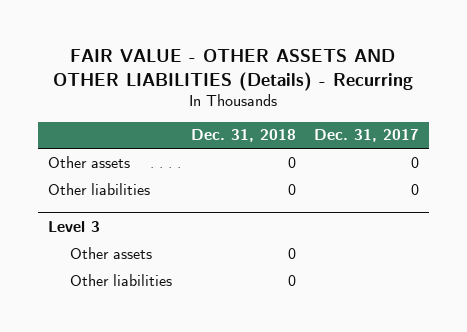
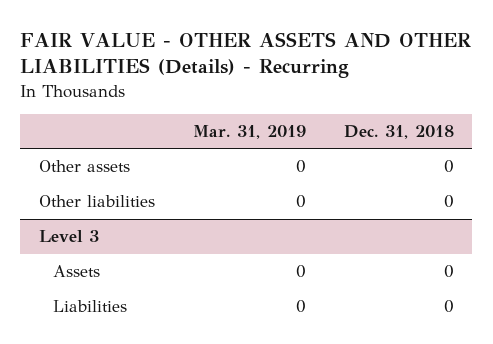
[314,129,420,143] Dec. 31, 2017 -> none
none -> [192,124,306,139] Mar. 31, 2019
[69,246,152,259] Other assets -> [52,265,100,278] Assets
[69,273,172,286] Other liabilities -> [52,300,127,313] Liabilities

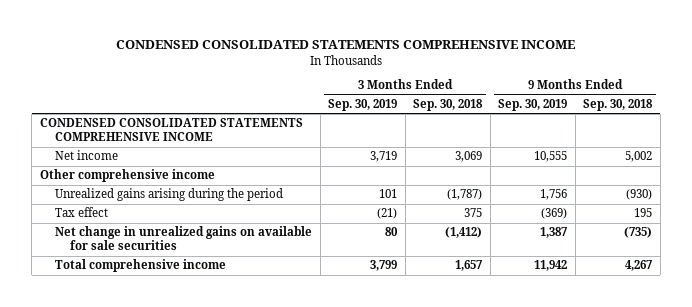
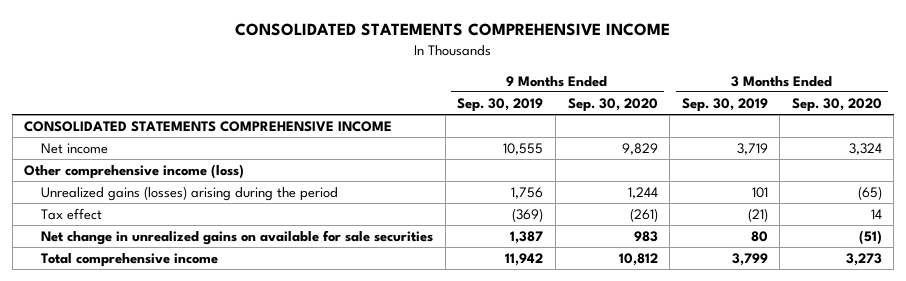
[116,40,577,50] CONDENSED CONSOLIDATED STATEMENTS COMPREHENSIVE INCOME -> [235,23,671,37] CONSOLIDATED STATEMENTS COMPREHENSIVE INCOME
[413,99,484,112] Sep. 30, 2018 -> none
[583,99,654,112] Sep. 30, 2018 -> none
none -> [567,97,658,112] Sep. 30, 2020
none -> [791,97,882,112] Sep. 30, 2020
[40,118,304,142] CONDENSED CONSOLIDATED STATEMENTS COMPREHENSIVE INCOME -> [24,120,393,132] CONSOLIDATED STATEMENTS COMPREHENSIVE INCOME
[40,169,216,183] Other comprehensive income -> [24,163,245,179] Other comprehensive income (loss)
[55,188,284,202] Unrealized gains arising during the period -> [41,185,339,201] Unrealized gains (losses) arising during the period

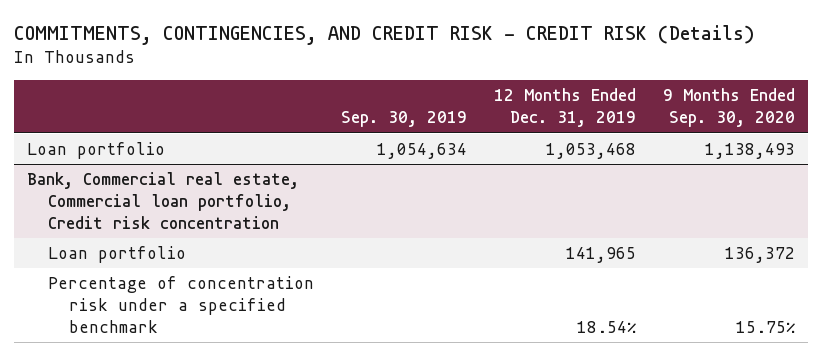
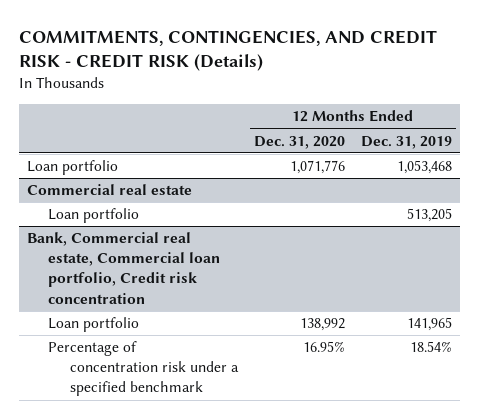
[341,111,468,128] Sep. 30, 2019 -> none
[663,88,796,128] 9 Months Ended Sep. 30, 2020 -> none
none -> [253,135,345,149] Dec. 31, 2020
none -> [26,184,192,196] Commercial real estate
none -> [48,208,140,224] Loan portfolio

